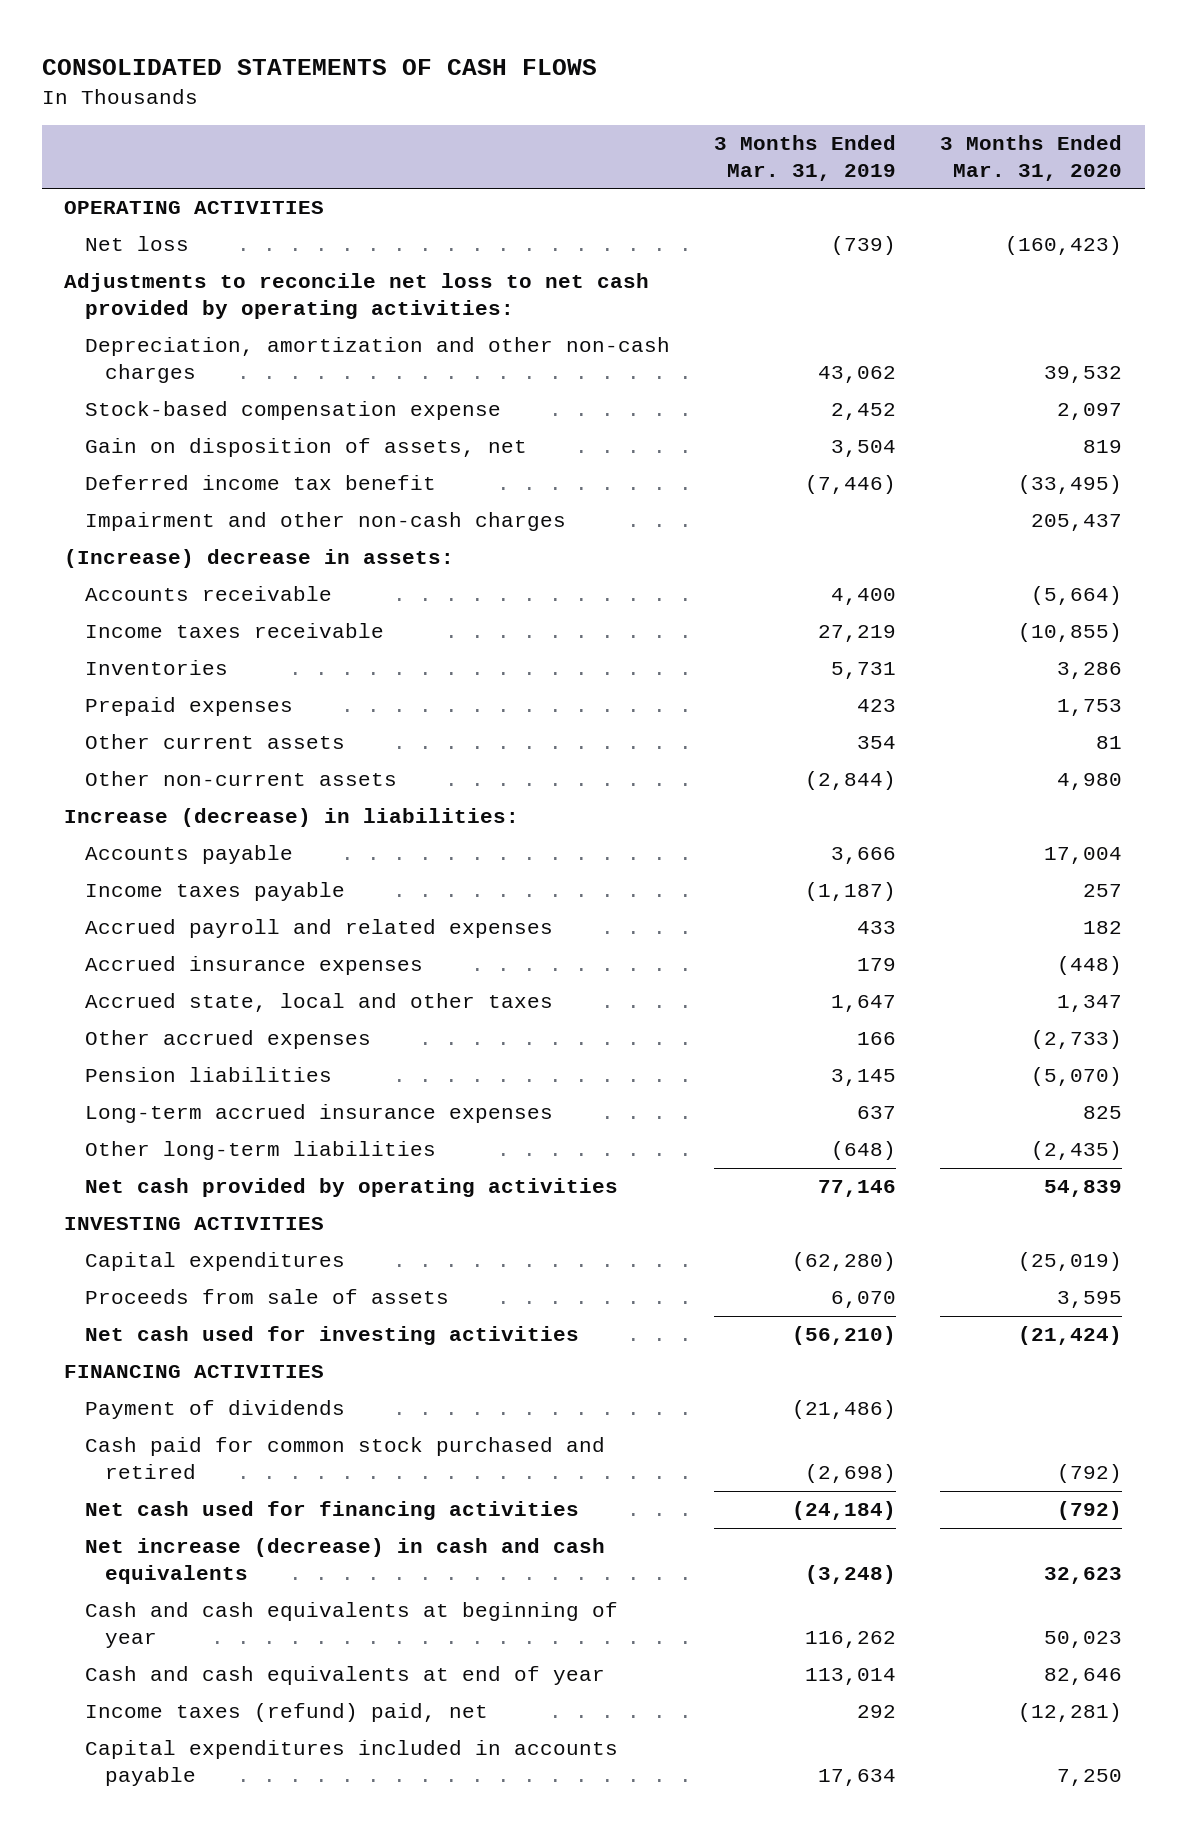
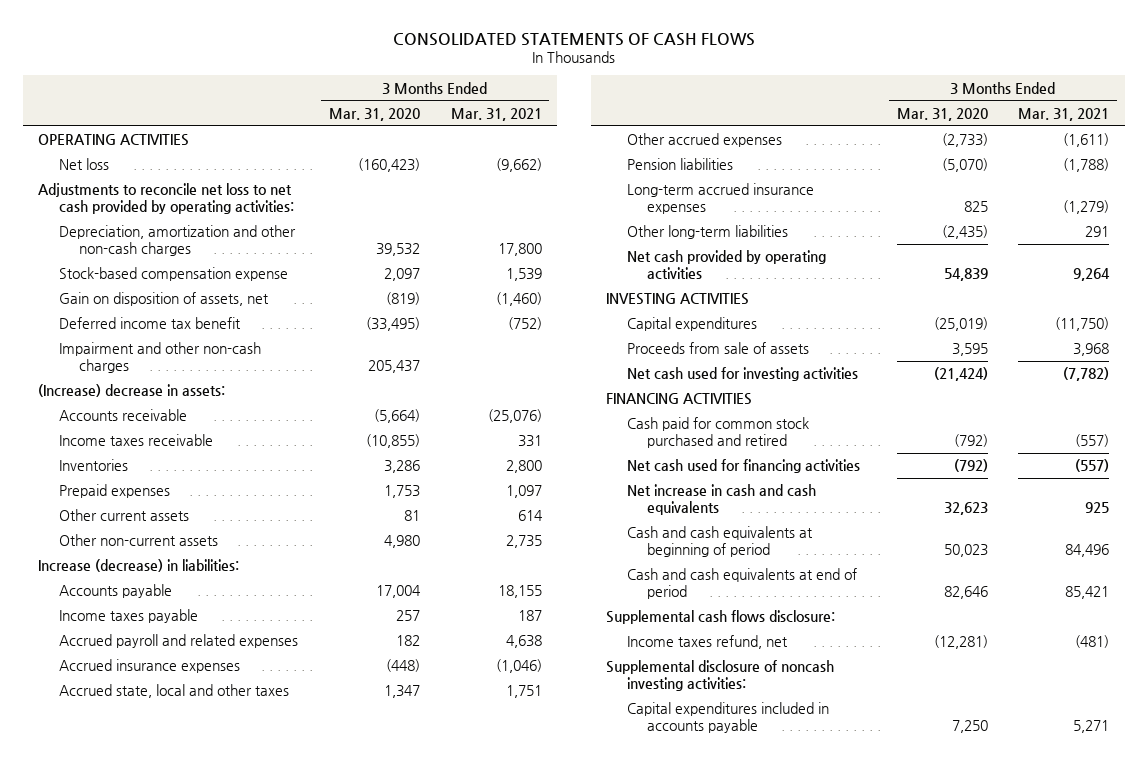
[714,134,897,181] 3 Months Ended Mar. 31, 2019 -> none
none -> [450,107,542,121] Mar. 31, 2021
[1083,440,1123,454] 819 -> [385,292,420,306] (819)
[84,1400,345,1420] Payment of dividends -> none
[84,1538,605,1585] Net increase (decrease) in cash and cash equivalents -> [626,484,816,516] Net increase in cash and cash equivalents
[84,1602,618,1649] Cash and cash equivalents at beginning of year -> [626,526,813,558] Cash and cash equivalents at beginning of period
[84,1666,605,1686] Cash and cash equivalents at end of year -> [626,568,857,600] Cash and cash equivalents at end of period
none -> [606,610,836,625] Supplemental cash flows disclosure:
[84,1703,488,1723] Income taxes (refund) paid, net -> [626,635,788,650] Income taxes refund, net
none -> [606,660,835,692] Supplemental disclosure of noncash investing activities:

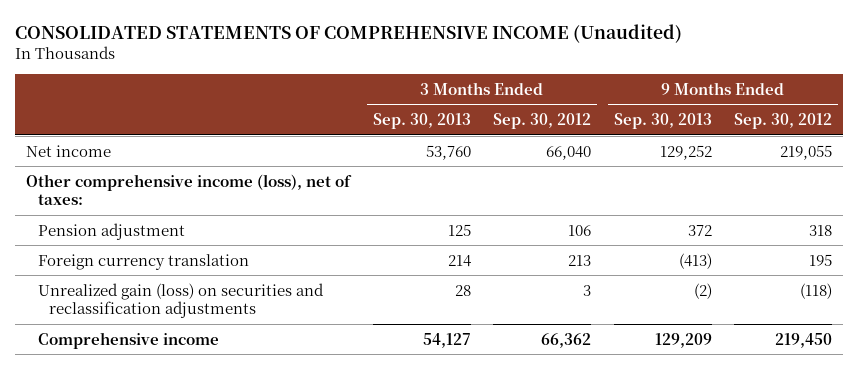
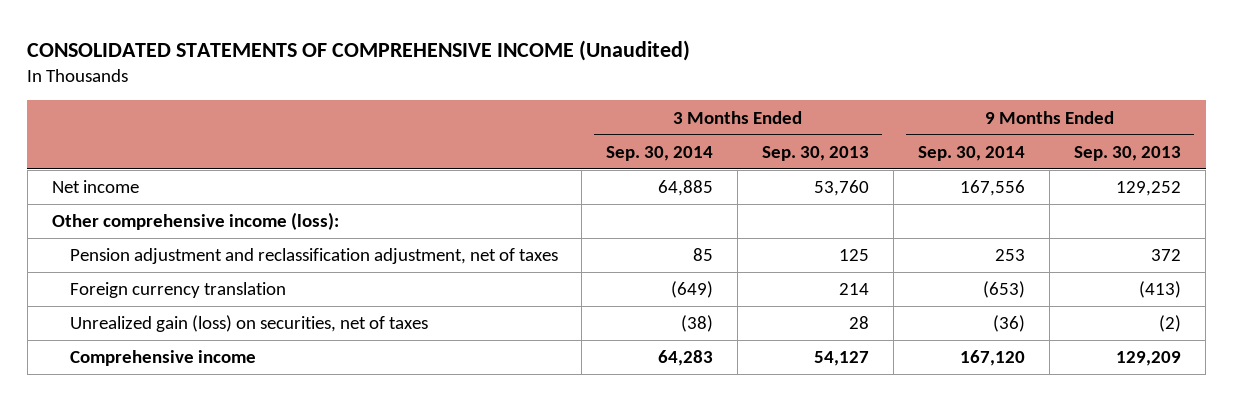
[493,113,592,130] Sep. 30, 2012 -> none
[734,113,833,130] Sep. 30, 2012 -> none
none -> [606,145,714,161] Sep. 30, 2014
none -> [918,145,1026,161] Sep. 30, 2014
[26,173,353,206] Other comprehensive income (loss), net of taxes: -> [51,212,339,231] Other comprehensive income (loss):
[37,222,185,240] Pension adjustment -> [69,248,558,265] Pension adjustment and reclassification adjustment, net of taxes
[37,282,324,319] Unrealized gain (loss) on securities and reclassification adjustments -> [69,315,428,333] Unrealized gain (loss) on securities, net of taxes

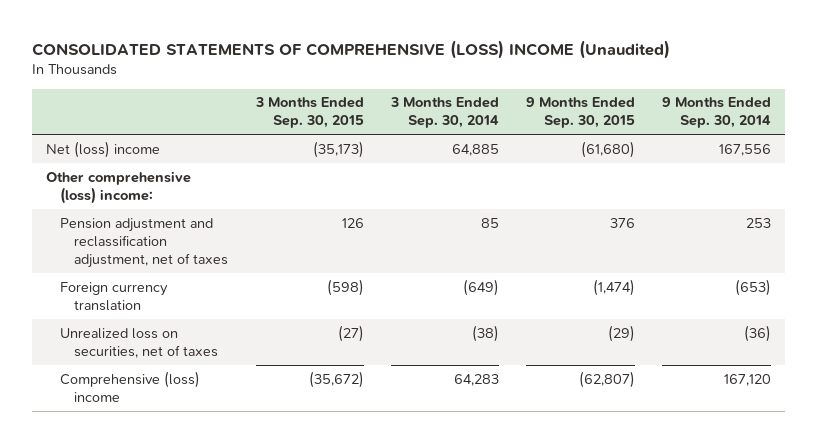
[27,39,691,61] CONSOLIDATED STATEMENTS OF COMPREHENSIVE INCOME (Unaudited) -> [32,39,671,59] CONSOLIDATED STATEMENTS OF COMPREHENSIVE (LOSS) INCOME (Unaudited)
[762,145,870,161] Sep. 30, 2013 -> none
[1074,145,1182,161] Sep. 30, 2013 -> none
none -> [254,97,364,129] 3 Months Ended Sep. 30, 2015
none -> [525,97,635,129] 9 Months Ended Sep. 30, 2015
[51,180,139,194] Net income -> [46,140,161,158] Net (loss) income
[51,212,339,231] Other comprehensive income (loss): -> [46,170,192,204] Other comprehensive (loss) income:
[69,315,428,333] Unrealized gain (loss) on securities, net of taxes -> [60,327,219,358] Unrealized loss on securities, net of taxes
[69,350,256,367] Comprehensive income -> [60,370,201,402] Comprehensive (loss) income

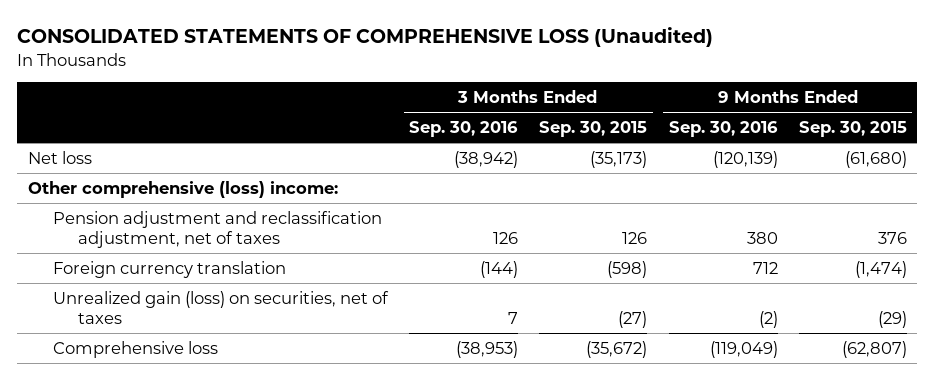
[32,39,671,59] CONSOLIDATED STATEMENTS OF COMPREHENSIVE (LOSS) INCOME (Unaudited) -> [17,27,714,48] CONSOLIDATED STATEMENTS OF COMPREHENSIVE LOSS (Unaudited)
[389,97,499,129] 3 Months Ended Sep. 30, 2014 -> none
[661,97,771,129] 9 Months Ended Sep. 30, 2014 -> none
none -> [409,121,519,138] Sep. 30, 2016
none -> [668,121,778,138] Sep. 30, 2016
[46,140,161,158] Net (loss) income -> [27,150,92,164] Net loss
[60,327,219,358] Unrealized loss on securities, net of taxes -> [53,290,390,324] Unrealized gain (loss) on securities, net of taxes
[60,370,201,402] Comprehensive (loss) income -> [53,340,219,358] Comprehensive loss

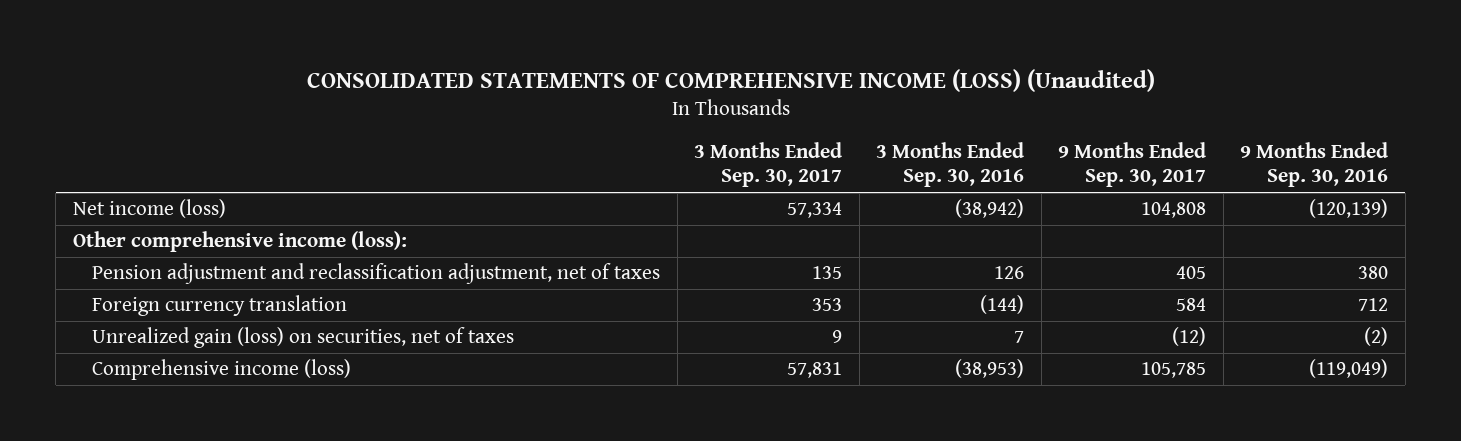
[17,27,714,48] CONSOLIDATED STATEMENTS OF COMPREHENSIVE LOSS (Unaudited) -> [306,68,1155,92] CONSOLIDATED STATEMENTS OF COMPREHENSIVE INCOME (LOSS) (Unaudited)
[539,121,648,138] Sep. 30, 2015 -> none
[798,121,907,138] Sep. 30, 2015 -> none
none -> [694,142,843,188] 3 Months Ended Sep. 30, 2017
none -> [1058,142,1207,188] 9 Months Ended Sep. 30, 2017
[27,150,92,164] Net loss -> [72,199,226,219] Net income (loss)
[27,180,338,198] Other comprehensive (loss) income: -> [72,231,407,253] Other comprehensive income (loss):
[53,340,219,358] Comprehensive loss -> [92,359,352,381] Comprehensive income (loss)

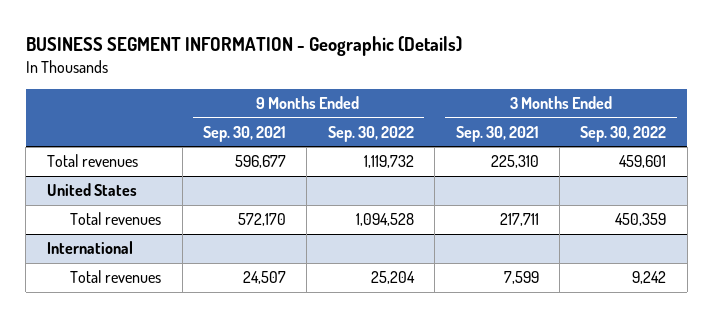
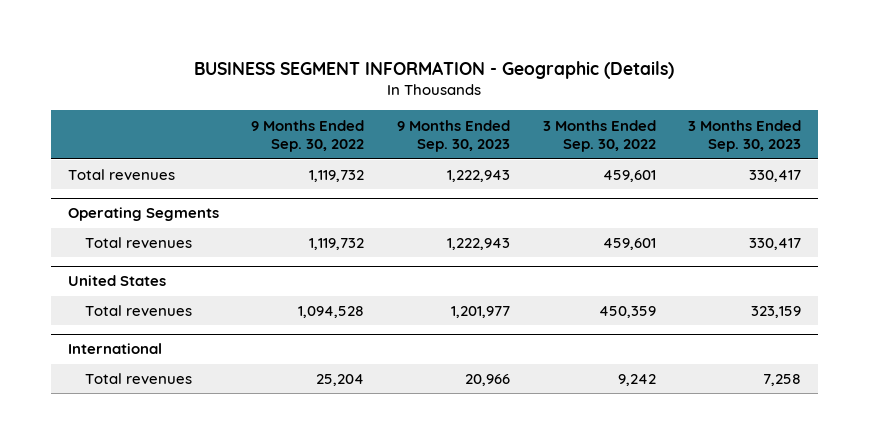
[203,125,287,142] Sep. 30, 2021 -> none
[455,125,539,142] Sep. 30, 2021 -> none
none -> [396,119,510,153] 9 Months Ended Sep. 30, 2023
none -> [688,119,802,153] 3 Months Ended Sep. 30, 2023
none -> [67,207,219,222] Operating Segments
none -> [84,237,192,249] Total revenues

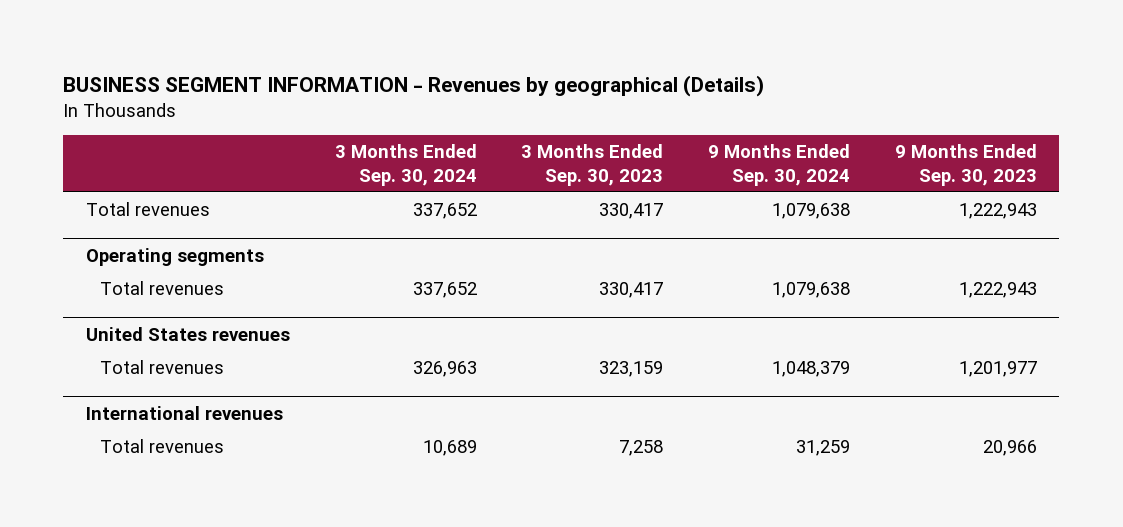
[194,60,675,79] BUSINESS SEGMENT INFORMATION - Geographic (Details) -> [63,74,765,97] BUSINESS SEGMENT INFORMATION - Revenues by geographical (Details)
[251,119,365,153] 9 Months Ended Sep. 30, 2022 -> none
[542,119,656,153] 3 Months Ended Sep. 30, 2022 -> none
none -> [334,144,477,186] 3 Months Ended Sep. 30, 2024
none -> [707,144,850,186] 9 Months Ended Sep. 30, 2024
[67,207,219,222] Operating Segments -> [85,247,264,266] Operating segments
[67,275,166,287] United States -> [85,326,290,341] United States revenues
[67,343,162,355] International -> [85,405,283,420] International revenues

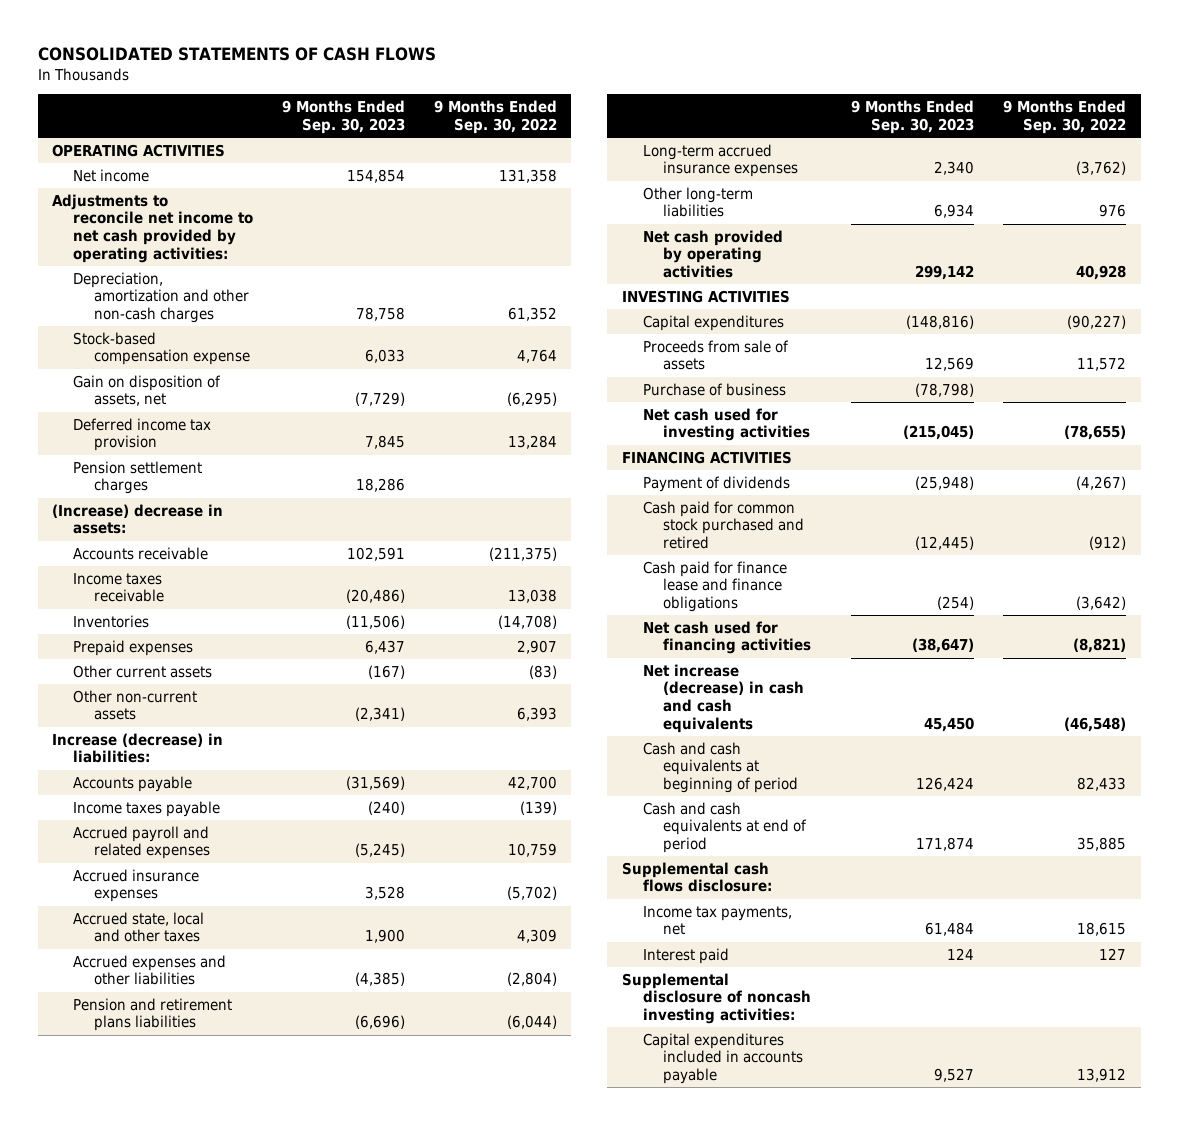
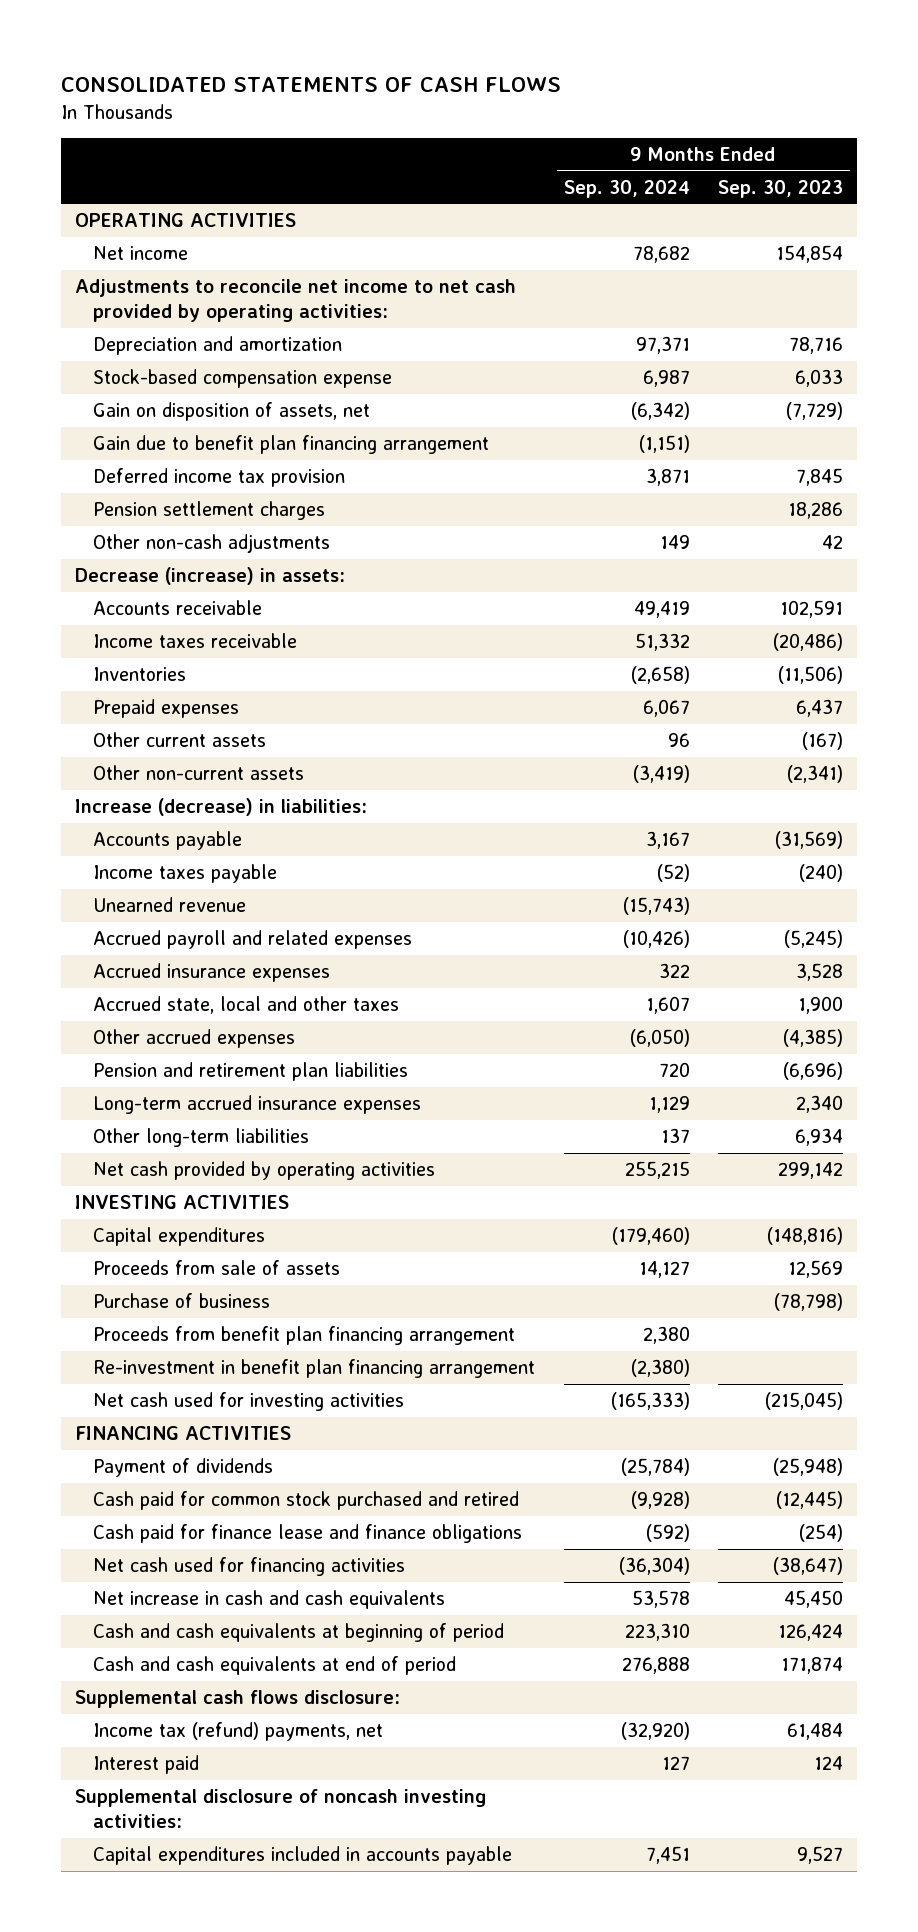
[433,100,557,134] 9 Months Ended Sep. 30, 2022 -> none
none -> [563,179,690,198] Sep. 30, 2024
[73,271,250,324] Depreciation, amortization and other non-cash charges -> none
none -> [93,335,343,355] Depreciation and amortization
none -> [93,434,490,454] Gain due to benefit plan financing arrangement
none -> [93,533,331,553] Other non-cash adjustments
[52,503,224,535] (Increase) decrease in assets: -> [75,566,346,585] Decrease (increase) in assets:
none -> [93,896,247,912] Unearned revenue
[73,954,227,986] Accrued expenses and other liabilities -> [93,1028,296,1048] Other accrued expenses
[73,997,233,1032] Pension and retirement plans liabilities -> [93,1061,409,1081] Pension and retirement plan liabilities
none -> [93,1325,516,1345] Proceeds from benefit plan financing arrangement
none -> [93,1358,536,1378] Re-investment in benefit plan financing arrangement
[642,663,805,733] Net increase (decrease) in cash and cash equivalents -> [93,1589,446,1609] Net increase in cash and cash equivalents
[642,905,792,936] Income tax payments, net -> [93,1721,384,1741] Income tax (refund) payments, net

